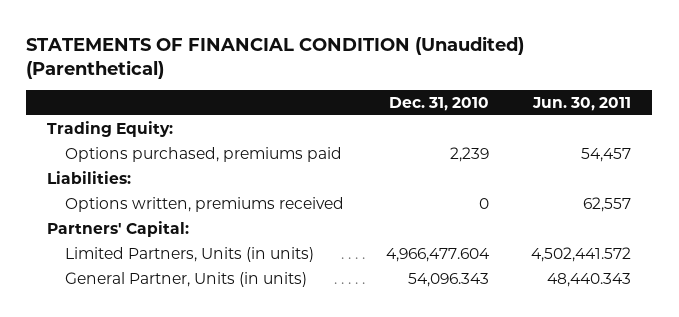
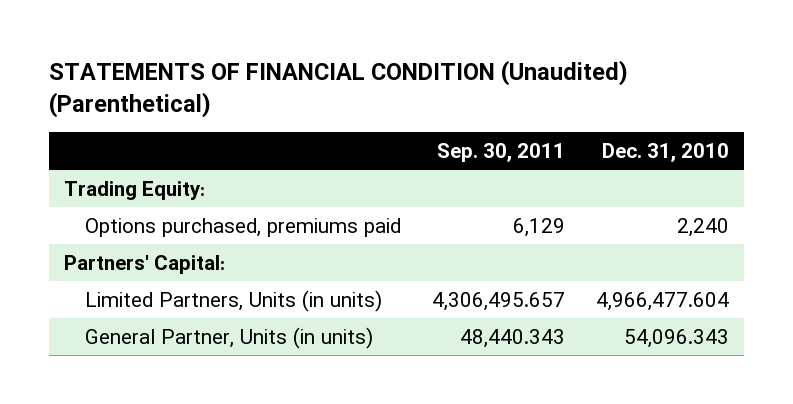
[532,96,632,111] Jun. 30, 2011 -> none
none -> [436,143,565,163] Sep. 30, 2011
[47,170,132,184] Liabilities: -> none
[65,196,345,212] Options written, premiums received -> none
[450,146,490,162] 2,239 -> [676,217,729,237] 2,240

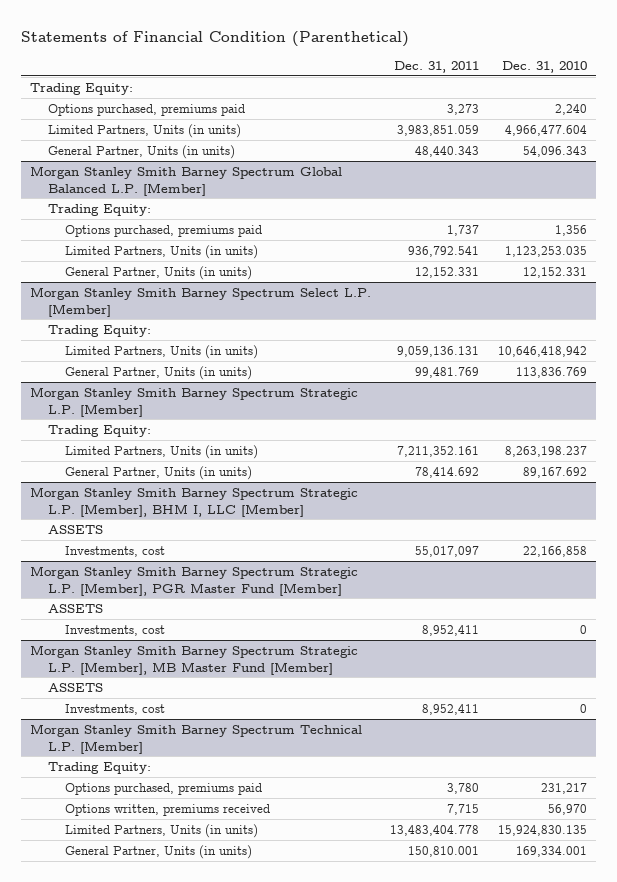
[48,60,628,118] STATEMENTS OF FINANCIAL CONDITION (Unaudited) (Parenthetical) -> [21,30,410,47] Statements of Financial Condition (Parenthetical)
[436,143,565,163] Sep. 30, 2011 -> none
none -> [394,60,480,73] Dec. 31, 2011
[64,254,226,274] Partners' Capital: -> none
none -> [30,166,343,196] Morgan Stanley Smith Barney Spectrum Global Balanced L.P. [Member]
none -> [47,204,151,217] Trading Equity:
none -> [64,225,262,238] Options purchased, premiums paid
none -> [64,245,258,260] Limited Partners, Units (in units)
none -> [64,266,252,281] General Partner, Units (in units)
none -> [30,287,372,317] Morgan Stanley Smith Barney Spectrum Select L.P. [Member]
none -> [47,325,151,338] Trading Equity:
none -> [64,345,258,360] Limited Partners, Units (in units)
none -> [64,366,252,381] General Partner, Units (in units)
none -> [30,387,359,417] Morgan Stanley Smith Barney Spectrum Strategic L.P. [Member]
none -> [47,425,151,438] Trading Equity:
none -> [64,445,258,460] Limited Partners, Units (in units)
none -> [64,466,252,481] General Partner, Units (in units)
none -> [30,487,359,517] Morgan Stanley Smith Barney Spectrum Strategic L.P. [Member], BHM I, LLC [Member]
none -> [47,525,103,535] ASSETS
none -> [64,546,165,558] Investments, cost
none -> [30,566,359,596] Morgan Stanley Smith Barney Spectrum Strategic L.P. [Member], PGR Master Fund [Member]
none -> [47,604,103,614] ASSETS
none -> [64,625,165,637] Investments, cost
none -> [30,645,359,675] Morgan Stanley Smith Barney Spectrum Strategic L.P. [Member], MB Master Fund [Member]
none -> [47,683,103,693] ASSETS
none -> [64,704,165,716] Investments, cost
none -> [30,724,363,754] Morgan Stanley Smith Barney Spectrum Technical L.P. [Member]
none -> [47,762,151,775] Trading Equity:
none -> [64,783,262,796] Options purchased, premiums paid
none -> [64,804,270,817] Options written, premiums received
none -> [64,824,258,839] Limited Partners, Units (in units)
none -> [64,845,252,860] General Partner, Units (in units)

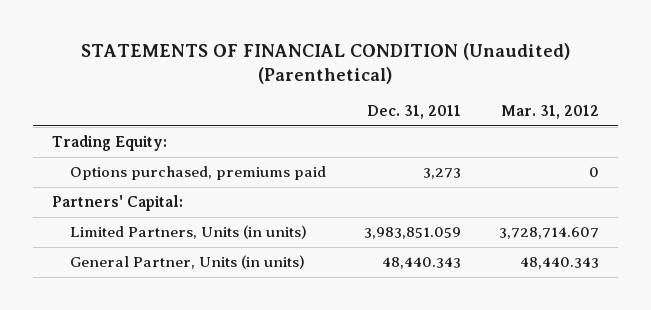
[21,30,410,47] Statements of Financial Condition (Parenthetical) -> [81,42,571,84] STATEMENTS OF FINANCIAL CONDITION (Unaudited) (Parenthetical)
[501,60,587,73] Dec. 31, 2010 -> none
none -> [501,105,600,120] Mar. 31, 2012
none -> [51,195,183,212] Partners' Capital:
[30,166,343,196] Morgan Stanley Smith Barney Spectrum Global Balanced L.P. [Member] -> none
[47,204,151,217] Trading Equity: -> none
[64,225,262,238] Options purchased, premiums paid -> none
[64,245,258,260] Limited Partners, Units (in units) -> none
[64,266,252,281] General Partner, Units (in units) -> none
[30,287,372,317] Morgan Stanley Smith Barney Spectrum Select L.P. [Member] -> none
[47,325,151,338] Trading Equity: -> none
[64,345,258,360] Limited Partners, Units (in units) -> none
[64,366,252,381] General Partner, Units (in units) -> none
[30,387,359,417] Morgan Stanley Smith Barney Spectrum Strategic L.P. [Member] -> none
[47,425,151,438] Trading Equity: -> none
[64,445,258,460] Limited Partners, Units (in units) -> none
[64,466,252,481] General Partner, Units (in units) -> none
[30,487,359,517] Morgan Stanley Smith Barney Spectrum Strategic L.P. [Member], BHM I, LLC [Member] -> none
[47,525,103,535] ASSETS -> none
[64,546,165,558] Investments, cost -> none
[30,566,359,596] Morgan Stanley Smith Barney Spectrum Strategic L.P. [Member], PGR Master Fund [Member] -> none
[47,604,103,614] ASSETS -> none
[64,625,165,637] Investments, cost -> none
[30,645,359,675] Morgan Stanley Smith Barney Spectrum Strategic L.P. [Member], MB Master Fund [Member] -> none
[47,683,103,693] ASSETS -> none
[64,704,165,716] Investments, cost -> none
[30,724,363,754] Morgan Stanley Smith Barney Spectrum Technical L.P. [Member] -> none
[47,762,151,775] Trading Equity: -> none
[64,783,262,796] Options purchased, premiums paid -> none
[64,804,270,817] Options written, premiums received -> none
[64,824,258,839] Limited Partners, Units (in units) -> none
[64,845,252,860] General Partner, Units (in units) -> none

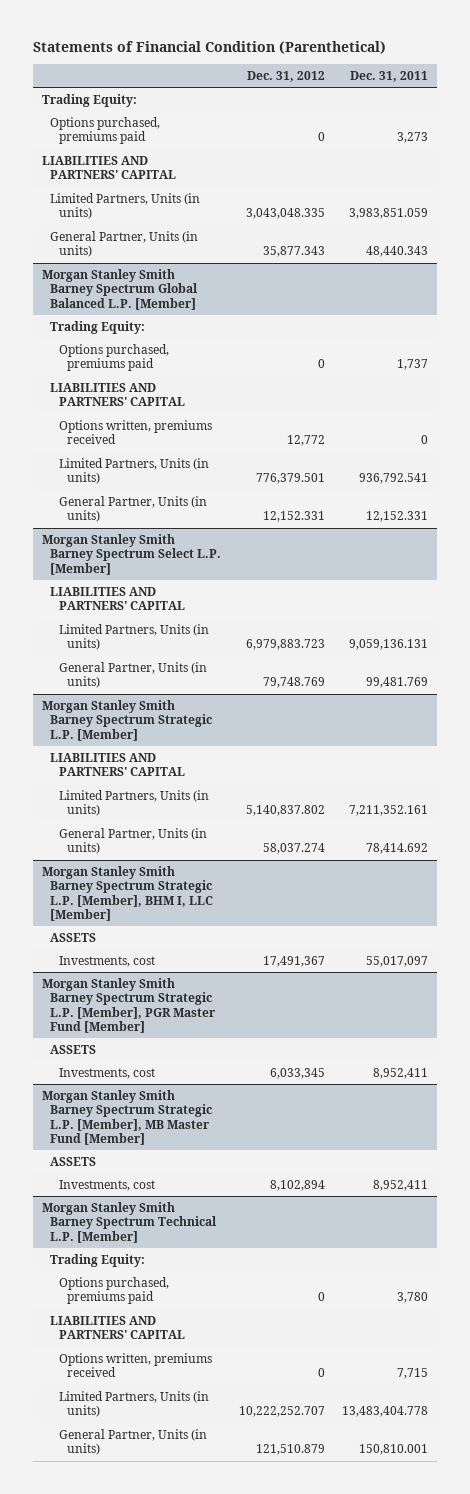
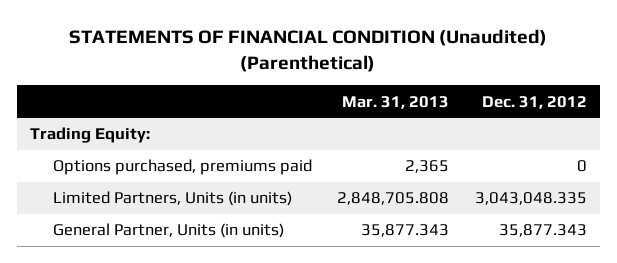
[32,40,386,54] Statements of Financial Condition (Parenthetical) -> [69,28,548,72] STATEMENTS OF FINANCIAL CONDITION (Unaudited) (Parenthetical)
[350,70,429,82] Dec. 31, 2011 -> none
none -> [342,95,450,109] Mar. 31, 2013
[41,156,177,180] LIABILITIES AND PARTNERS' CAPITAL -> none
[41,269,199,310] Morgan Stanley Smith Barney Spectrum Global Balanced L.P. [Member] -> none
[50,321,146,335] Trading Equity: -> none
[58,344,169,372] Options purchased, premiums paid -> none
[50,383,185,407] LIABILITIES AND PARTNERS' CAPITAL -> none
[58,420,212,445] Options written, premiums received -> none
[58,458,209,485] Limited Partners, Units (in units) -> none
[58,496,207,523] General Partner, Units (in units) -> none
[41,534,222,575] Morgan Stanley Smith Barney Spectrum Select L.P. [Member] -> none
[50,587,185,611] LIABILITIES AND PARTNERS' CAPITAL -> none
[58,624,209,651] Limited Partners, Units (in units) -> none
[58,662,207,689] General Partner, Units (in units) -> none
[41,700,213,741] Morgan Stanley Smith Barney Spectrum Strategic L.P. [Member] -> none
[50,753,185,777] LIABILITIES AND PARTNERS' CAPITAL -> none
[58,790,209,817] Limited Partners, Units (in units) -> none
[58,828,207,855] General Partner, Units (in units) -> none
[41,866,214,921] Morgan Stanley Smith Barney Spectrum Strategic L.P. [Member], BHM I, LLC [Member] -> none
[50,933,97,943] ASSETS -> none
[58,956,155,968] Investments, cost -> none
[41,978,217,1033] Morgan Stanley Smith Barney Spectrum Strategic L.P. [Member], PGR Master Fund [Member] -> none
[50,1045,97,1055] ASSETS -> none
[58,1068,155,1080] Investments, cost -> none
[41,1090,213,1145] Morgan Stanley Smith Barney Spectrum Strategic L.P. [Member], MB Master Fund [Member] -> none
[50,1157,97,1167] ASSETS -> none
[58,1180,155,1192] Investments, cost -> none
[41,1202,218,1243] Morgan Stanley Smith Barney Spectrum Technical L.P. [Member] -> none
[50,1254,146,1268] Trading Equity: -> none
[58,1277,169,1305] Options purchased, premiums paid -> none
[50,1316,185,1340] LIABILITIES AND PARTNERS' CAPITAL -> none
[58,1353,212,1378] Options written, premiums received -> none
[58,1391,209,1418] Limited Partners, Units (in units) -> none
[58,1429,207,1456] General Partner, Units (in units) -> none

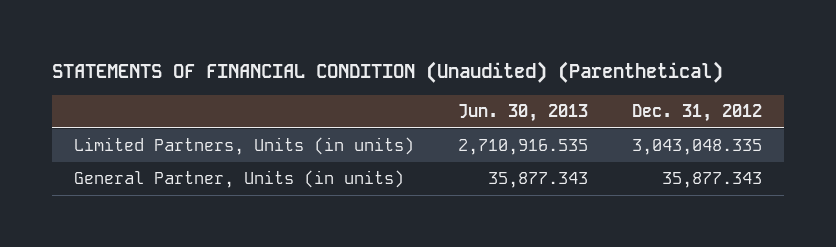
[342,95,450,109] Mar. 31, 2013 -> none
none -> [458,104,589,123] Jun. 30, 2013
[29,127,150,144] Trading Equity: -> none
[52,159,312,176] Options purchased, premiums paid -> none

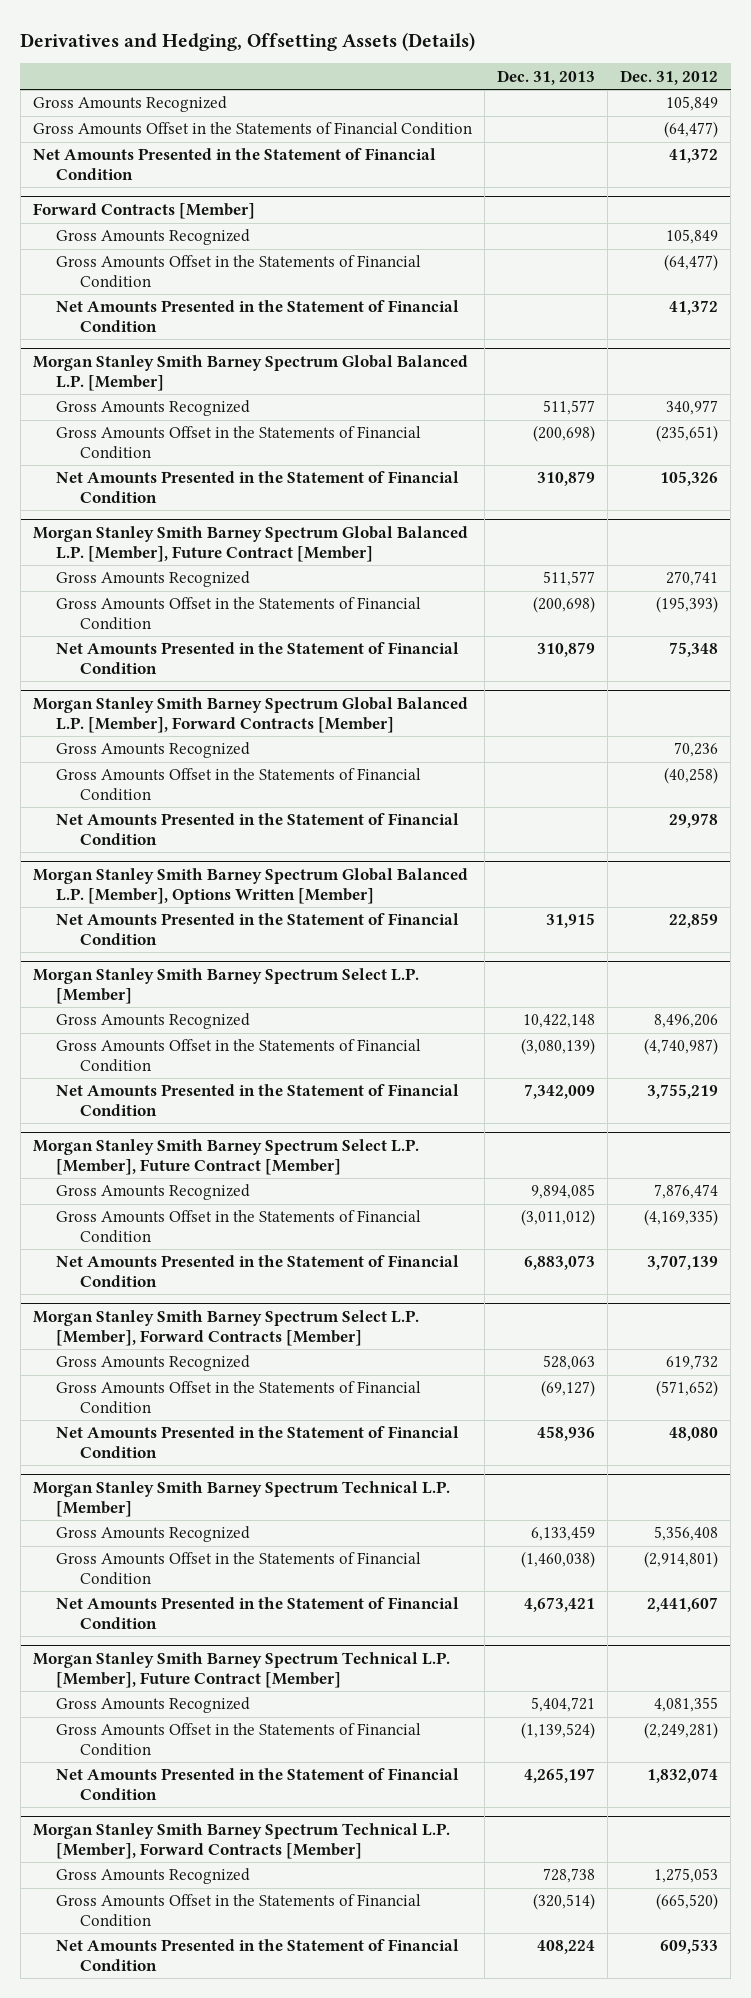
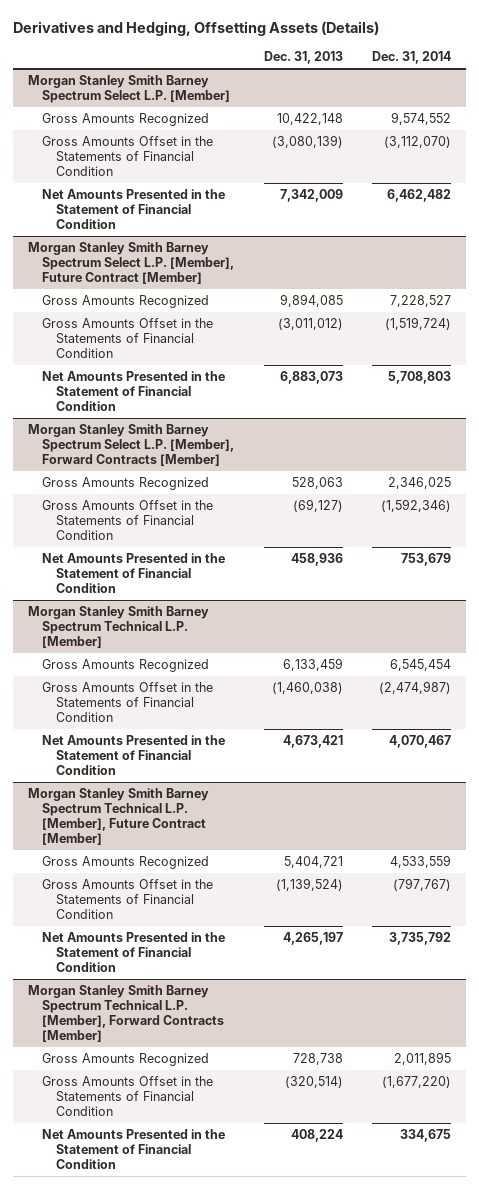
[620,69,719,85] Dec. 31, 2012 -> none
none -> [372,51,452,65] Dec. 31, 2014
[32,96,227,113] Gross Amounts Recognized -> none
[32,122,472,136] Gross Amounts Offset in the Statements of Financial Condition -> none
[32,148,436,181] Net Amounts Presented in the Statement of Financial Condition -> none
[32,203,255,220] Forward Contracts [Member] -> none
[56,229,251,246] Gross Amounts Recognized -> none
[56,255,422,289] Gross Amounts Offset in the Statements of Financial Condition -> none
[56,300,460,333] Net Amounts Presented in the Statement of Financial Condition -> none
[32,355,468,392] Morgan Stanley Smith Barney Spectrum Global Balanced L.P. [Member] -> none
[56,400,251,417] Gross Amounts Recognized -> none
[56,426,422,460] Gross Amounts Offset in the Statements of Financial Condition -> none
[56,471,460,504] Net Amounts Presented in the Statement of Financial Condition -> none
[32,526,468,563] Morgan Stanley Smith Barney Spectrum Global Balanced L.P. [Member], Future Contract [Member] -> none
[56,571,251,588] Gross Amounts Recognized -> none
[56,597,422,631] Gross Amounts Offset in the Statements of Financial Condition -> none
[56,642,460,675] Net Amounts Presented in the Statement of Financial Condition -> none
[32,697,468,734] Morgan Stanley Smith Barney Spectrum Global Balanced L.P. [Member], Forward Contracts [Member] -> none
[56,742,251,759] Gross Amounts Recognized -> none
[56,768,422,802] Gross Amounts Offset in the Statements of Financial Condition -> none
[56,813,460,846] Net Amounts Presented in the Statement of Financial Condition -> none
[32,868,468,905] Morgan Stanley Smith Barney Spectrum Global Balanced L.P. [Member], Options Written [Member] -> none
[56,913,460,946] Net Amounts Presented in the Statement of Financial Condition -> none

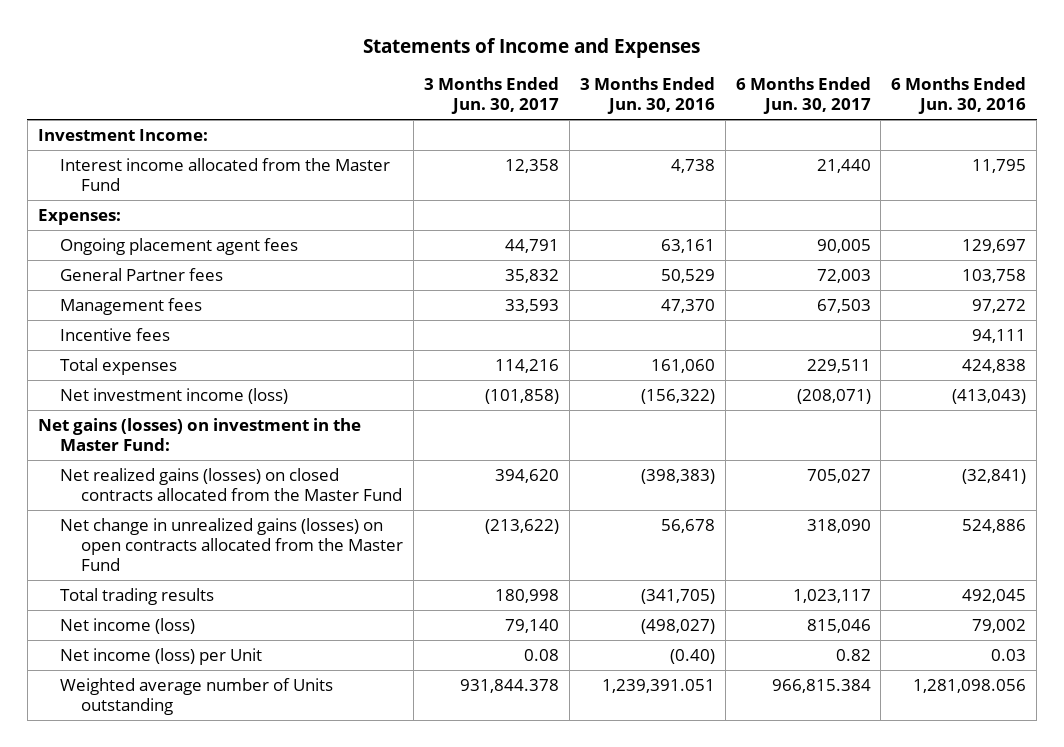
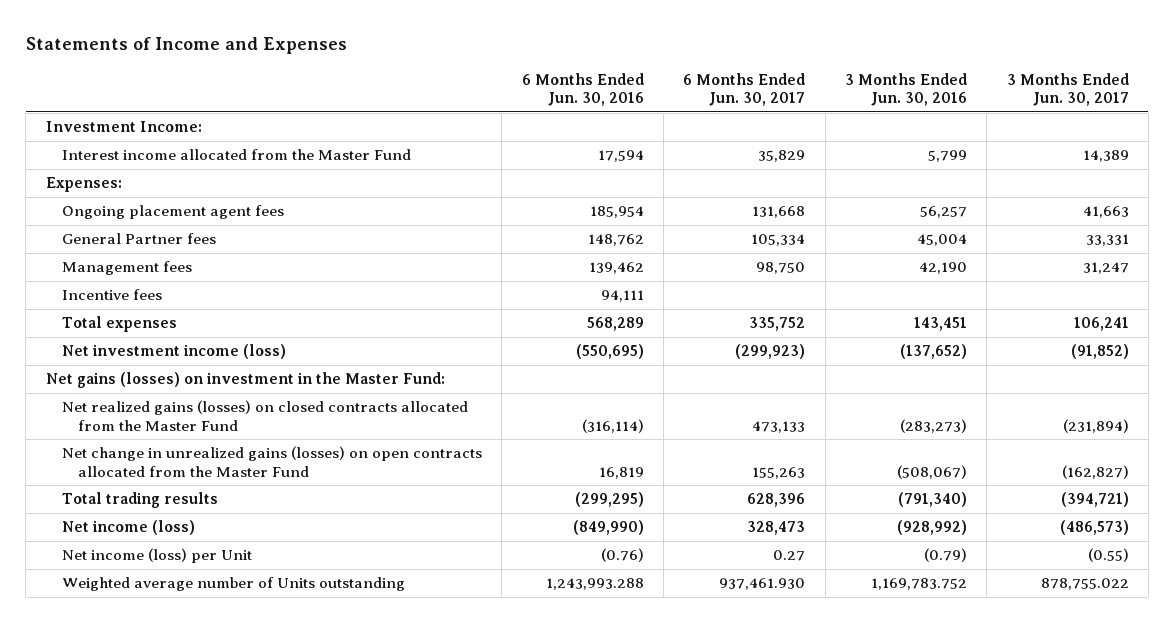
[505,158,560,173] 12,358 -> [1082,150,1129,163] 14,389
[670,158,715,173] 4,738 -> [927,150,967,163] 5,799
[816,158,871,173] 21,440 -> [758,150,806,163] 35,829
[972,158,1027,173] 11,795 -> [597,150,644,163] 17,594
[505,238,560,253] 44,791 -> [1082,206,1129,219] 41,663
[660,238,715,253] 63,161 -> [919,206,967,219] 56,257
[816,238,871,253] 90,005 -> [752,206,806,219] 131,668
[962,238,1027,253] 129,697 -> [589,206,644,219] 185,954
[505,268,560,283] 35,832 -> [1085,234,1129,247] 33,331
[660,268,715,283] 50,529 -> [916,234,967,247] 45,004
[816,268,871,283] 72,003 -> [751,234,806,247] 105,334
[962,268,1027,283] 103,758 -> [587,234,644,247] 148,762
[505,298,560,313] 33,593 -> [1082,262,1129,275] 31,247
[660,298,715,313] 47,370 -> [918,262,967,275] 42,190
[816,298,871,313] 67,503 -> [756,262,806,275] 98,750
[972,298,1027,313] 97,272 -> [588,262,644,275] 139,462
[495,358,560,373] 114,216 -> [1073,317,1129,332] 106,241
[650,358,715,373] 161,060 -> [913,317,967,332] 143,451
[806,358,871,373] 229,511 -> [749,317,806,332] 335,752
[962,358,1027,373] 424,838 -> [586,317,644,332] 568,289
[485,388,560,404] (101,858) -> [1070,344,1129,360] (91,852)
[640,388,715,404] (156,322) -> [899,344,967,360] (137,652)
[796,388,871,404] (208,071) -> [735,344,806,360] (299,923)
[952,388,1027,404] (413,043) -> [575,344,644,360] (550,695)
[495,468,560,483] 394,620 -> [1062,418,1129,433] (231,894)
[640,468,715,484] (398,383) -> [899,418,967,433] (283,273)
[806,468,871,483] 705,027 -> [752,420,806,433] 473,133
[962,468,1027,484] (32,841) -> [581,418,644,433] (316,114)
[485,518,560,534] (213,622) -> [1061,464,1129,479] (162,827)
[660,518,715,533] 56,678 -> [896,464,967,479] (508,067)
[806,518,871,533] 318,090 -> [752,466,806,479] 155,263
[962,518,1027,533] 524,886 -> [598,466,644,479] 16,819
[495,588,560,603] 180,998 -> [1060,492,1129,508] (394,721)
[640,588,715,604] (341,705) -> [897,492,967,508] (791,340)
[792,588,871,603] 1,023,117 -> [747,493,806,508] 628,396
[962,588,1027,603] 492,045 -> [574,492,644,508] (299,295)
[505,618,560,633] 79,140 -> [1059,520,1129,536] (486,573)
[640,618,715,634] (498,027) -> [896,520,967,536] (928,992)
[806,618,871,633] 815,046 -> [747,521,806,536] 328,473
[972,618,1027,633] 79,002 -> [572,520,644,536] (849,990)
[524,648,560,661] 0.08 -> [1087,548,1129,563] (0.55)
[669,648,715,664] (0.40) -> [923,548,967,563] (0.79)
[835,648,871,661] 0.82 -> [773,550,806,562] 0.27
[991,648,1027,661] 0.03 -> [600,548,644,563] (0.76)
[460,678,560,693] 931,844.378 -> [1040,578,1129,591] 878,755.022
[601,678,715,693] 1,239,391.051 -> [870,578,967,591] 1,169,783.752
[771,678,871,693] 966,815.384 -> [719,578,806,591] 937,461.930
[913,678,1027,693] 1,281,098.056 -> [545,578,644,591] 1,243,993.288

